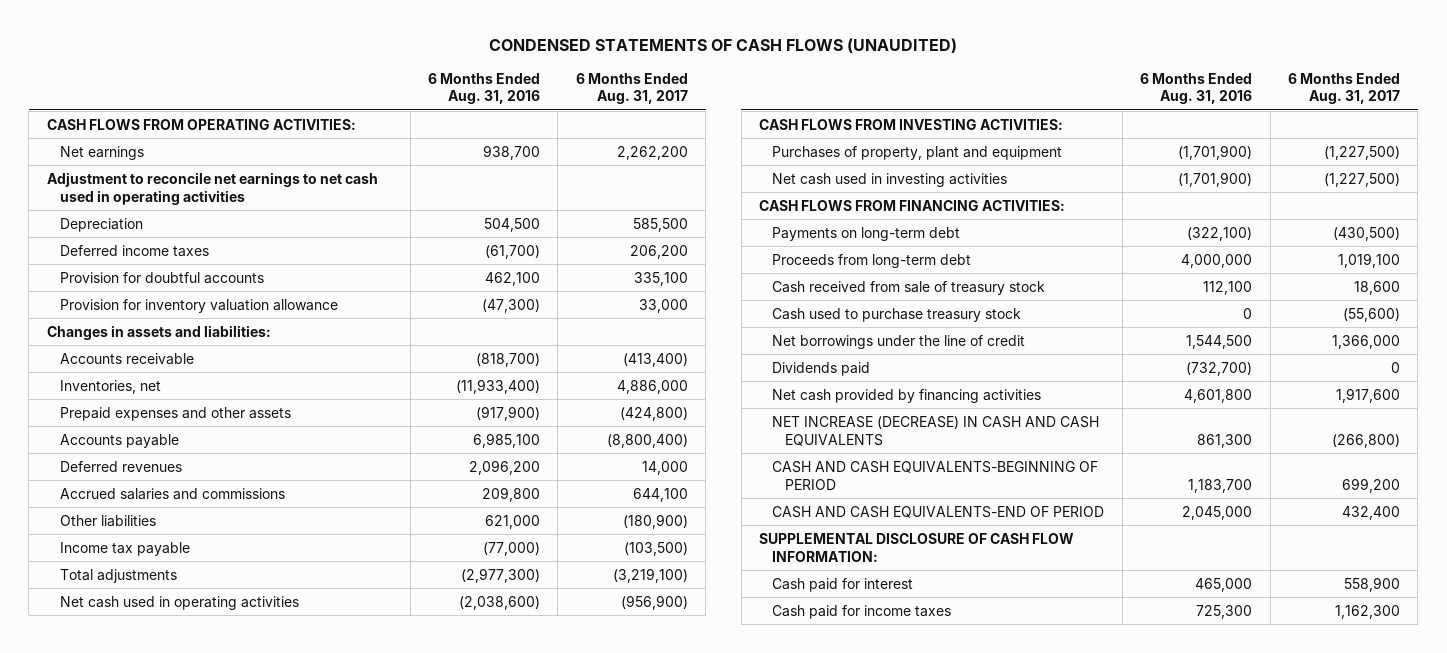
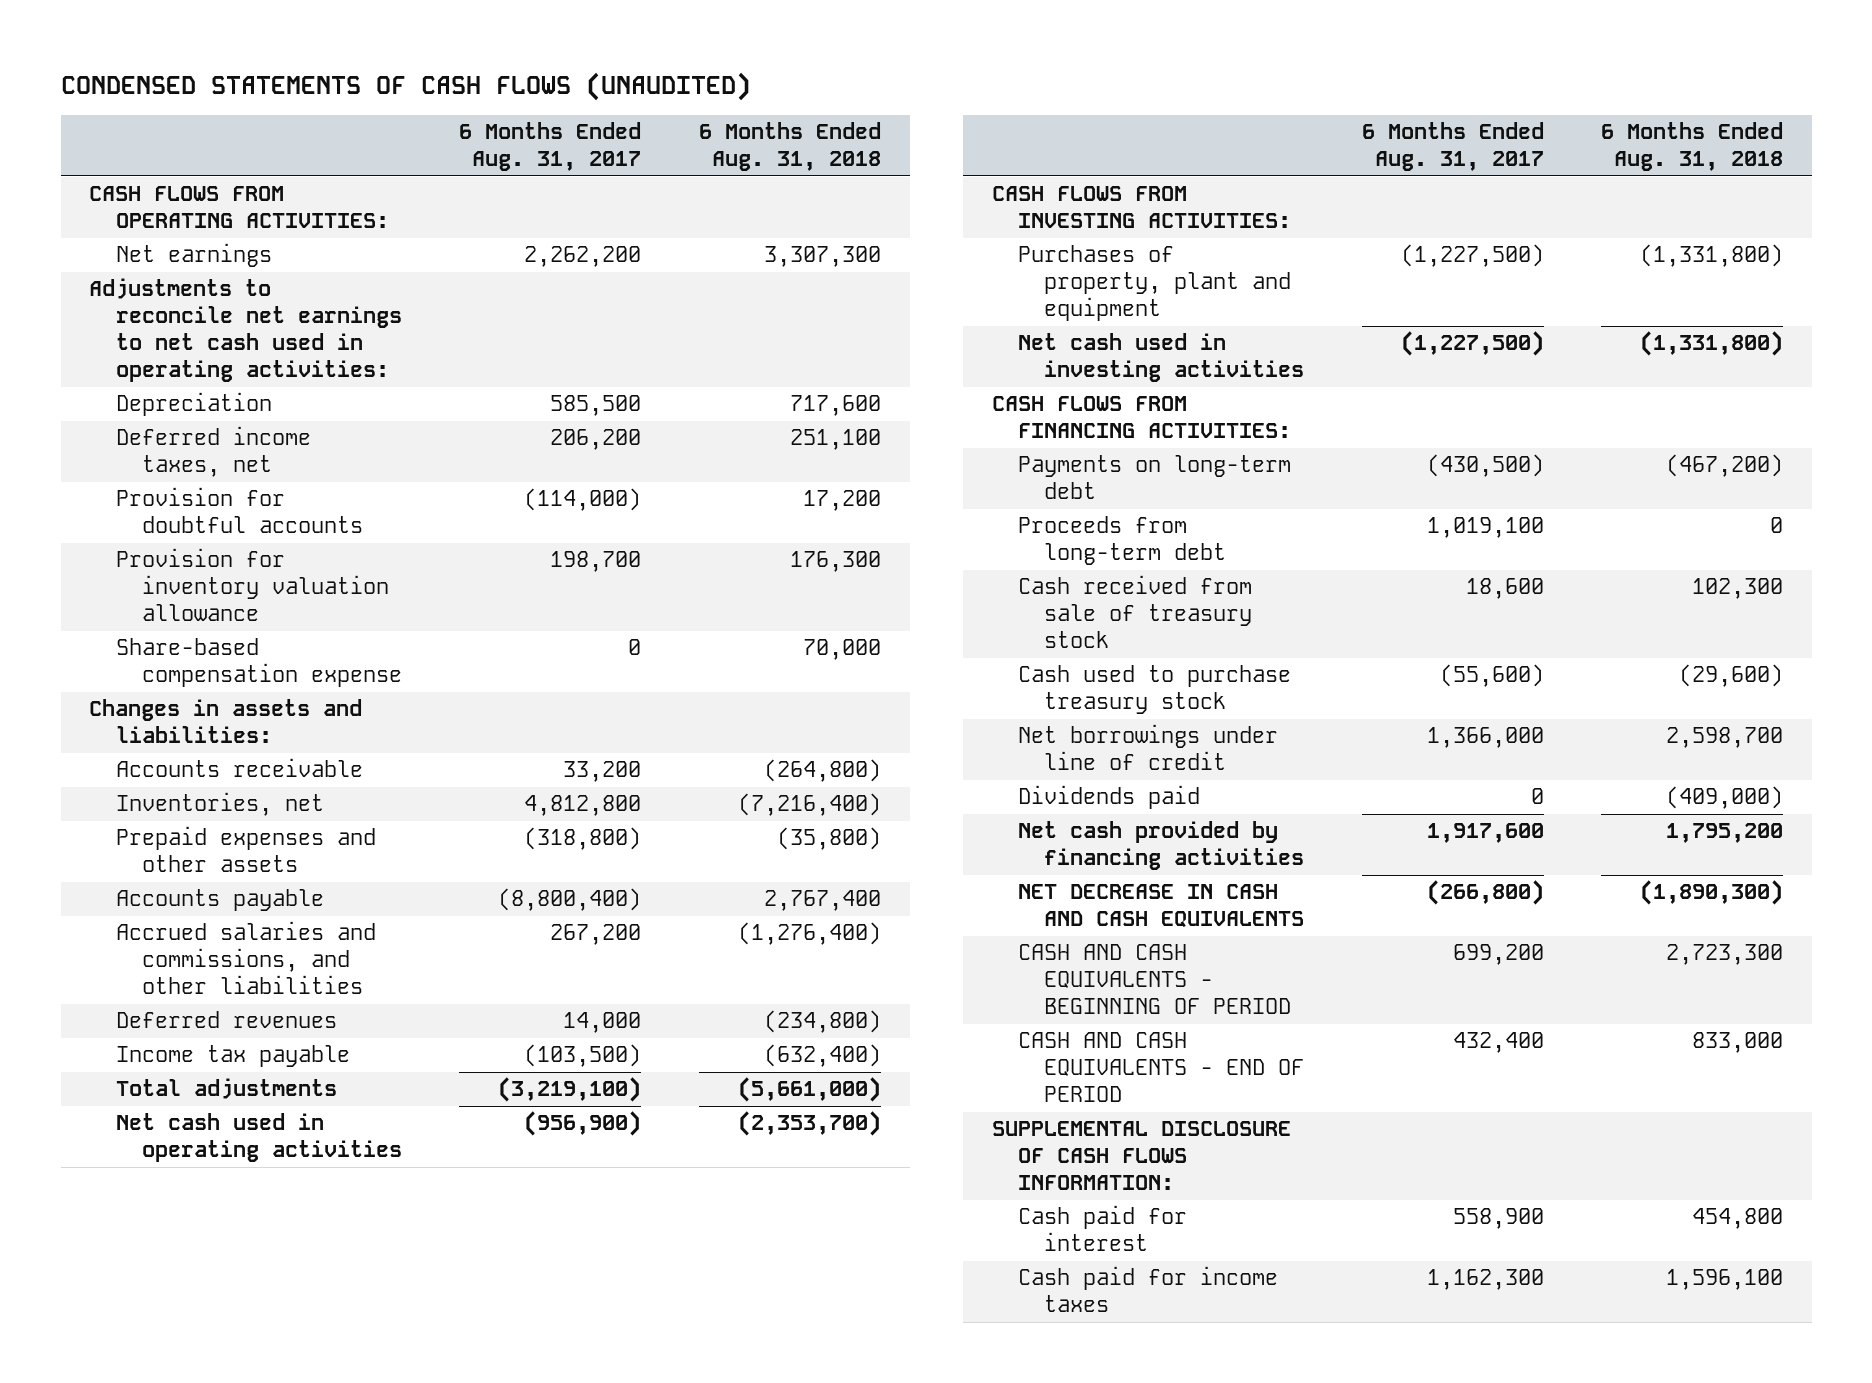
[427,72,540,105] 6 Months Ended Aug. 31, 2016 -> none
none -> [698,122,881,172] 6 Months Ended Aug. 31, 2018
[46,171,378,205] Adjustment to reconcile net earnings to net cash used in operating activities -> [89,278,402,383] Adjustments to reconcile net earnings to net cash used in operating activities:
[60,244,210,257] Deferred income taxes -> [115,426,311,478] Deferred income taxes, net
[633,271,688,286] 335,100 -> [524,488,642,512] (114,000)
[638,298,688,313] 33,000 -> [550,551,642,573] 198,700
none -> [115,638,402,688] Share-based compensation expense
[622,352,688,367] (413,400) -> [563,761,642,783] 33,200
[616,379,688,394] 4,886,000 -> [524,795,642,817] 4,812,800
[619,406,688,421] (424,800) -> [524,827,642,851] (318,800)
none -> [115,921,376,995] Accrued salaries and commissions, and other liabilities
[60,487,286,500] Accrued salaries and commissions -> none
[60,514,157,527] Other liabilities -> none
[772,334,1026,349] Net borrowings under the line of credit -> [1018,724,1279,771] Net borrowings under line of credit
[772,415,1100,446] NET INCREASE (DECREASE) IN CASH AND CASH EQUIVALENTS -> [1018,884,1305,929] NET DECREASE IN CASH AND CASH EQUIVALENTS
[772,460,1099,490] CASH AND CASH EQUIVALENTS-BEGINNING OF PERIOD -> [1018,944,1292,1015] CASH AND CASH EQUIVALENTS - BEGINNING OF PERIOD
[772,505,1105,518] CASH AND CASH EQUIVALENTS-END OF PERIOD -> [1018,1032,1305,1103] CASH AND CASH EQUIVALENTS - END OF PERIOD
[758,532,1074,562] SUPPLEMENTAL DISCLOSURE OF CASH FLOW INFORMATION: -> [991,1121,1291,1191] SUPPLEMENTAL DISCLOSURE OF CASH FLOWS INFORMATION:

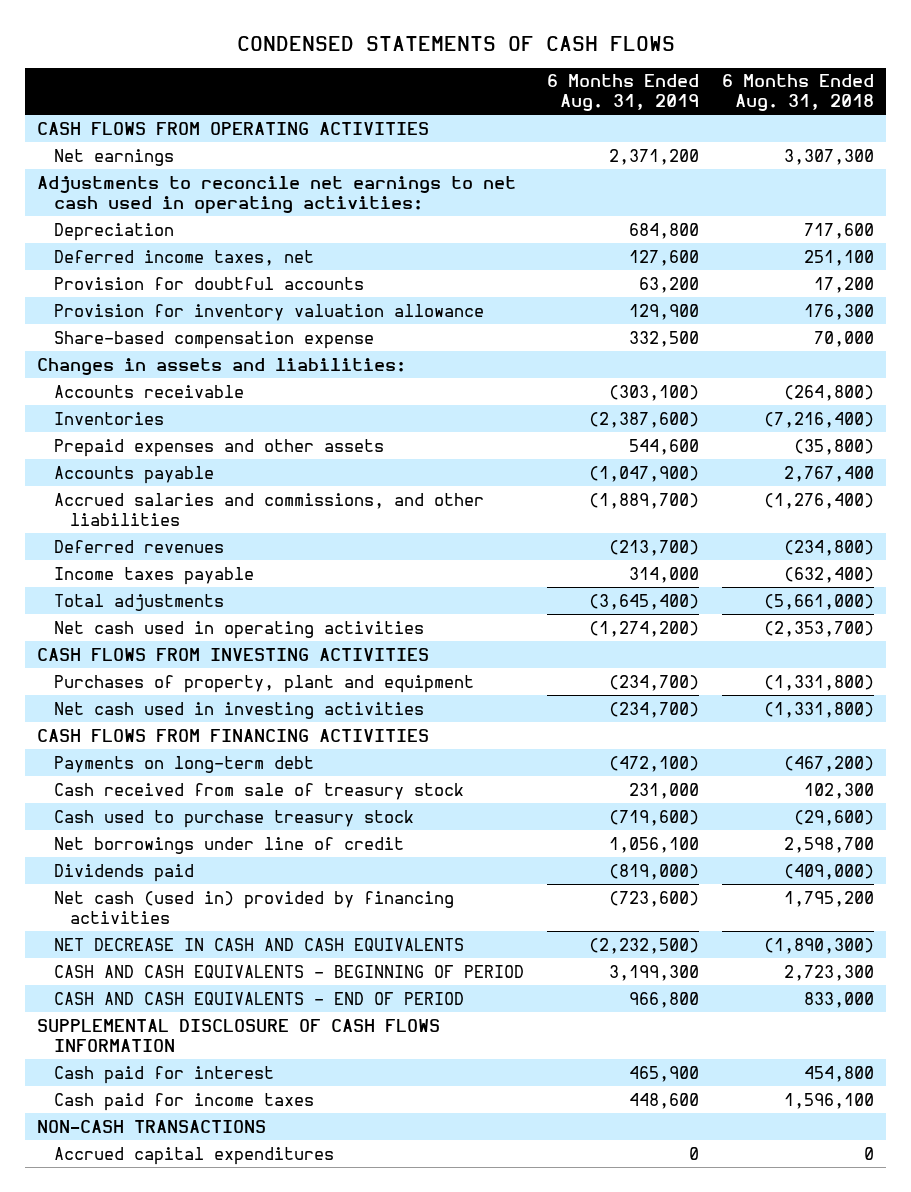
[60,71,751,101] CONDENSED STATEMENTS OF CASH FLOWS (UNAUDITED) -> [236,36,675,52] CONDENSED STATEMENTS OF CASH FLOWS
[459,122,642,172] 6 Months Ended Aug. 31, 2017 -> none
none -> [546,74,699,112] 6 Months Ended Aug. 31, 2019
[89,186,389,229] CASH FLOWS FROM OPERATING ACTIVITIES: -> [37,121,430,135] CASH FLOWS FROM OPERATING ACTIVITIES
[115,792,324,817] Inventories, net -> [53,411,164,425] Inventories
[115,1045,350,1068] Income tax payable -> [53,566,254,585] Income taxes payable
[991,186,1292,229] CASH FLOWS FROM INVESTING ACTIVITIES: -> [37,647,430,661] CASH FLOWS FROM INVESTING ACTIVITIES
[991,396,1292,439] CASH FLOWS FROM FINANCING ACTIVITIES: -> [37,728,430,742] CASH FLOWS FROM FINANCING ACTIVITIES
[1018,516,1227,566] Proceeds from long-term debt -> none
[1018,821,1305,871] Net cash provided by financing activities -> [53,890,454,924] Net cash (used in) provided by financing activities
[991,1121,1291,1191] SUPPLEMENTAL DISCLOSURE OF CASH FLOWS INFORMATION: -> [37,1018,441,1052] SUPPLEMENTAL DISCLOSURE OF CASH FLOWS INFORMATION
none -> [37,1119,267,1133] NON-CASH TRANSACTIONS
none -> [53,1146,334,1165] Accrued capital expenditures

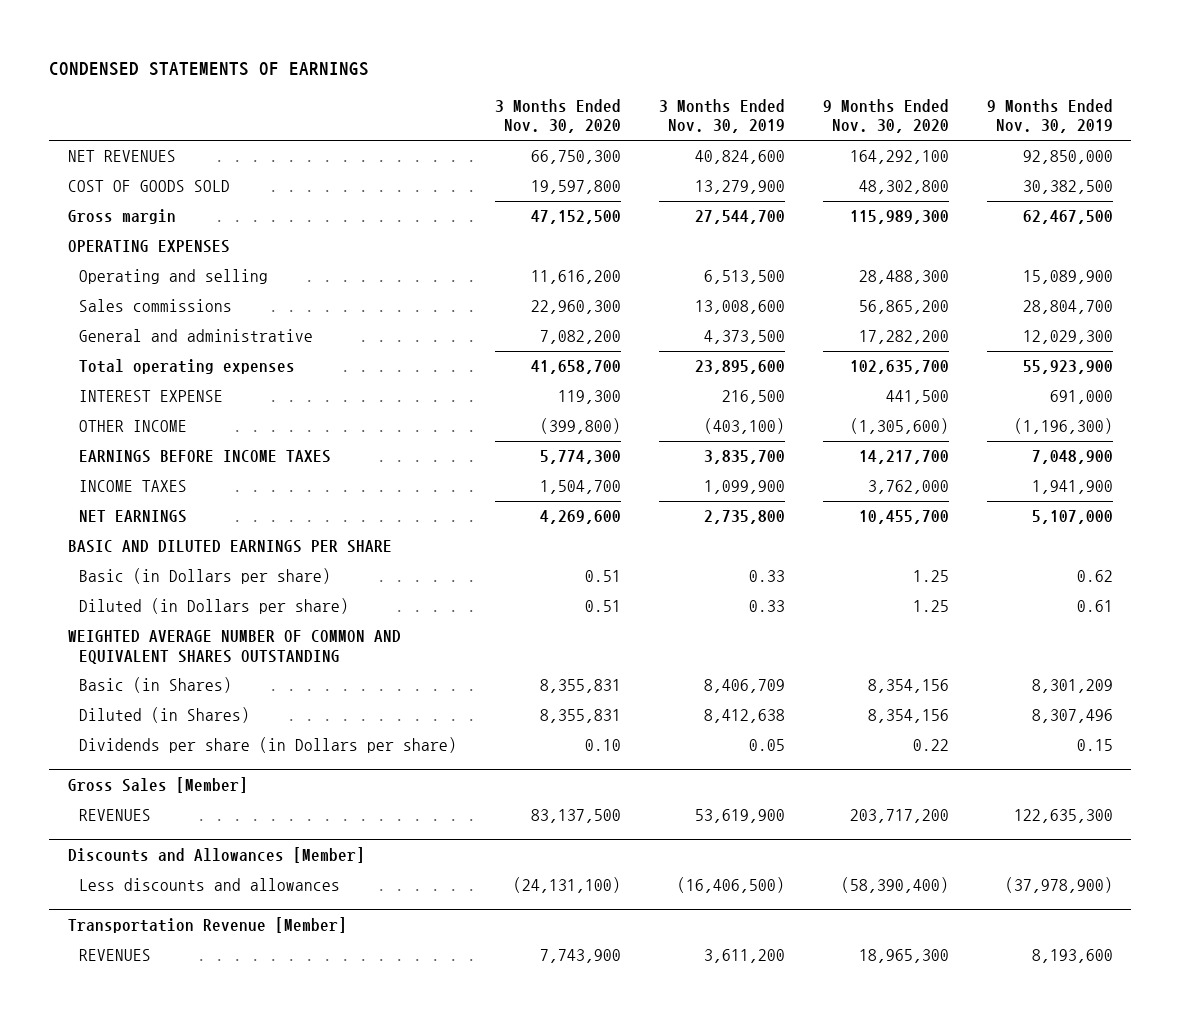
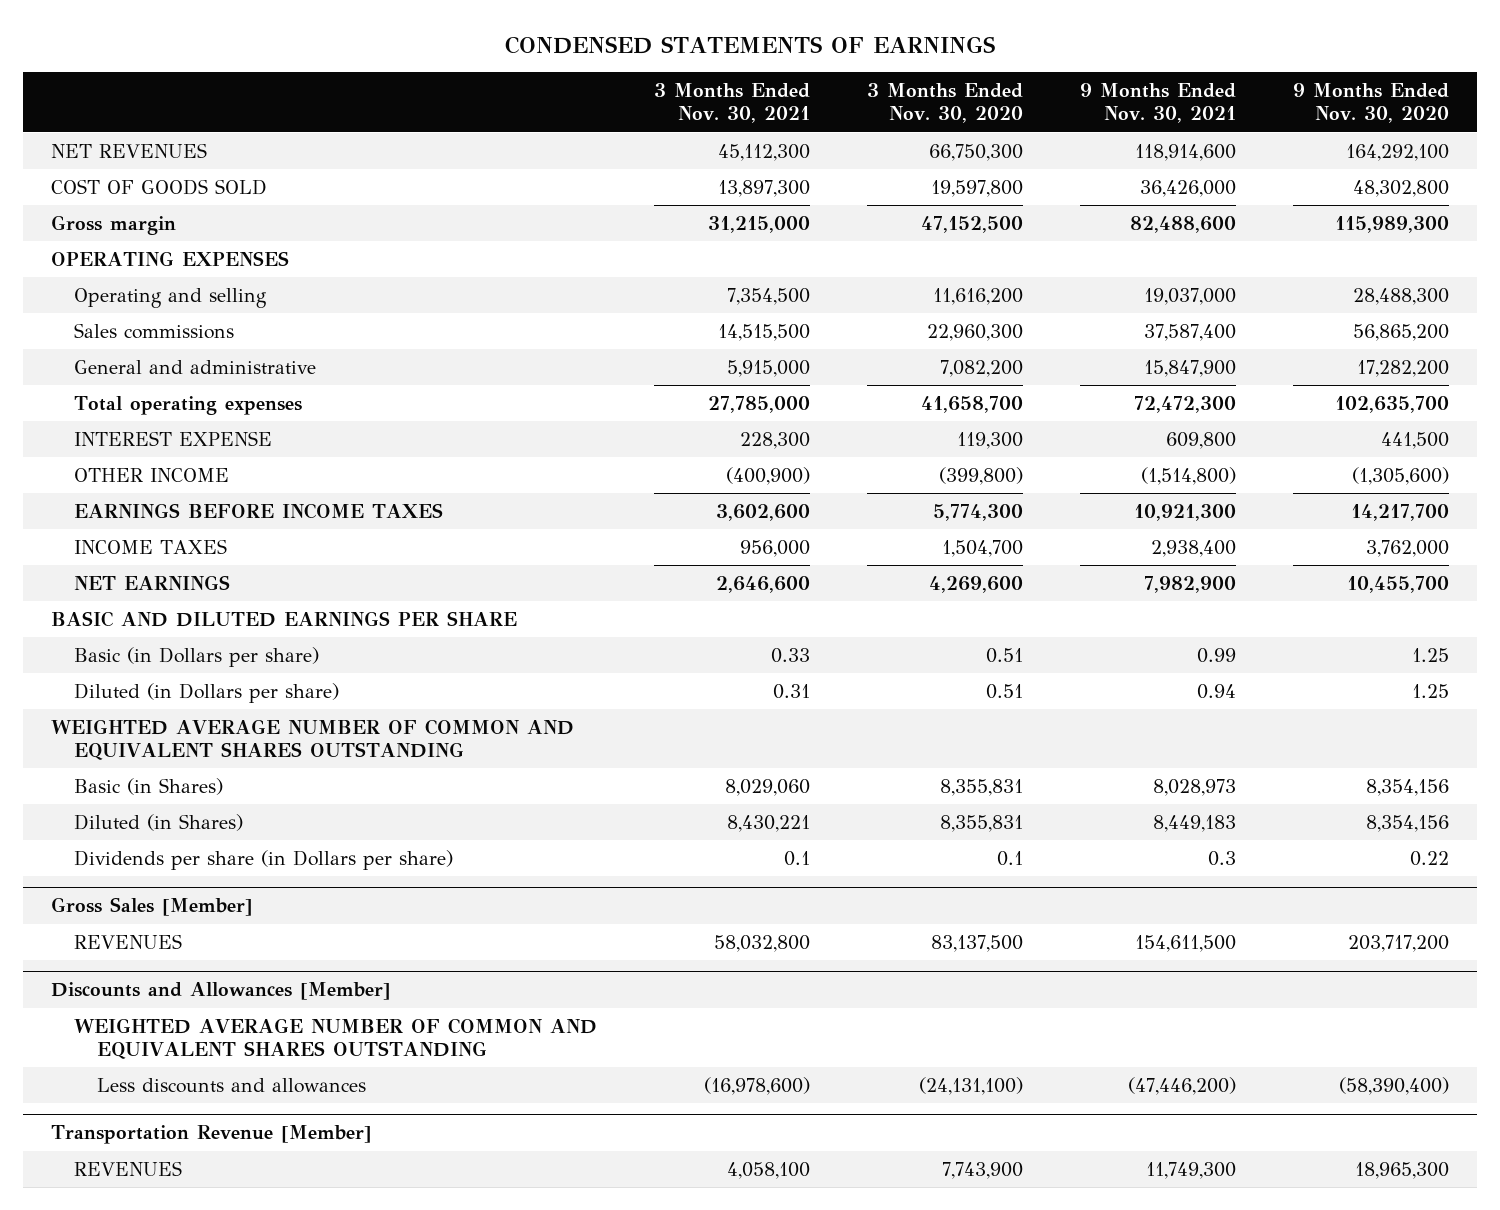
[658,98,785,134] 3 Months Ended Nov. 30, 2019 -> none
[986,98,1113,134] 9 Months Ended Nov. 30, 2019 -> none
none -> [653,83,810,124] 3 Months Ended Nov. 30, 2021
none -> [1079,83,1236,124] 9 Months Ended Nov. 30, 2021
[585,739,622,752] 0.10 -> [996,850,1023,866] 0.1
none -> [74,1017,598,1059] WEIGHTED AVERAGE NUMBER OF COMMON AND EQUIVALENT SHARES OUTSTANDING

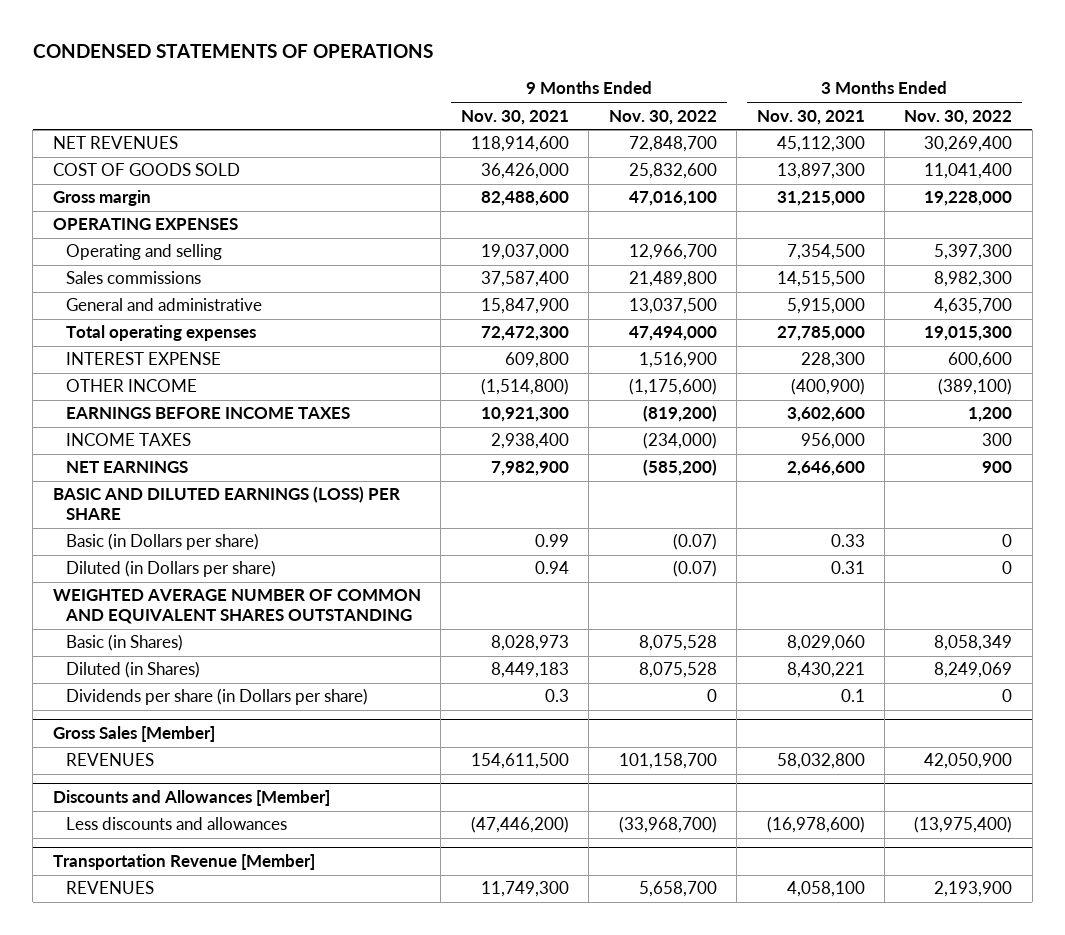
[505,36,996,55] CONDENSED STATEMENTS OF EARNINGS -> [32,44,433,59] CONDENSED STATEMENTS OF OPERATIONS
[866,83,1023,124] 3 Months Ended Nov. 30, 2020 -> none
[1292,83,1449,124] 9 Months Ended Nov. 30, 2020 -> none
none -> [608,109,717,125] Nov. 30, 2022
none -> [904,109,1013,125] Nov. 30, 2022
[51,610,518,627] BASIC AND DILUTED EARNINGS PER SHARE -> [52,486,400,521] BASIC AND DILUTED EARNINGS (LOSS) PER SHARE
[74,1017,598,1059] WEIGHTED AVERAGE NUMBER OF COMMON AND EQUIVALENT SHARES OUTSTANDING -> none

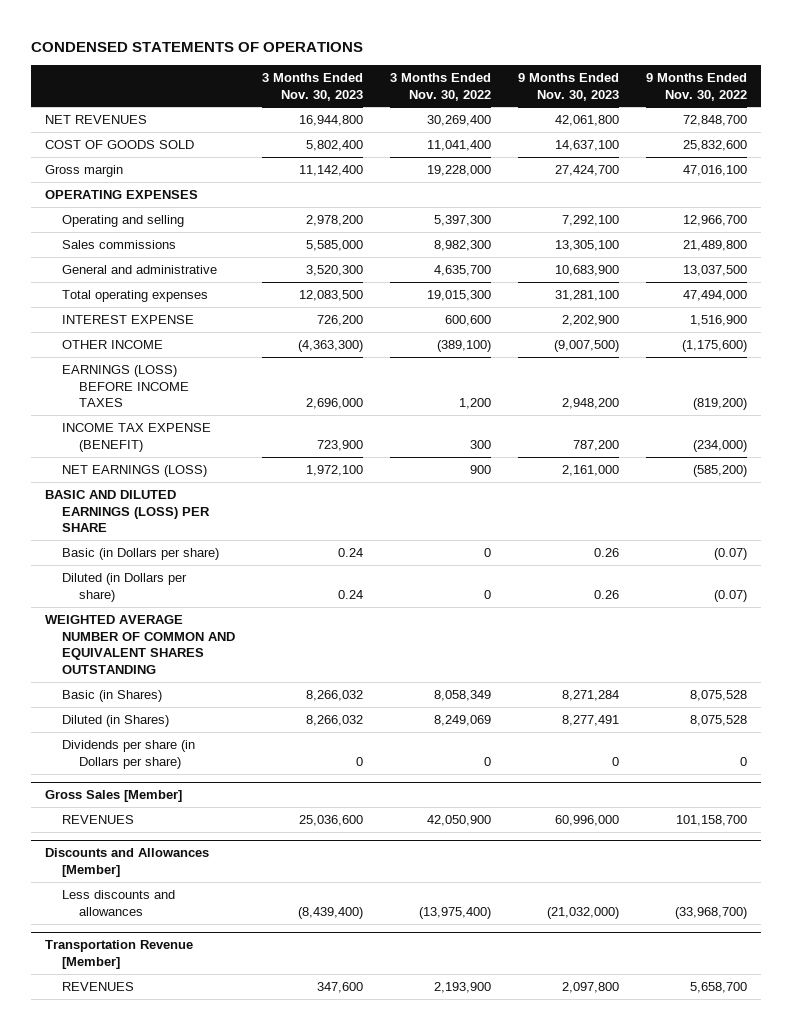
[460,109,569,125] Nov. 30, 2021 -> none
[756,109,865,125] Nov. 30, 2021 -> none
none -> [261,72,363,101] 3 Months Ended Nov. 30, 2023
none -> [517,72,619,101] 9 Months Ended Nov. 30, 2023
[66,407,351,420] EARNINGS BEFORE INCOME TAXES -> [61,364,189,408] EARNINGS (LOSS) BEFORE INCOME TAXES
[66,433,192,447] INCOME TAXES -> [61,422,211,452] INCOME TAX EXPENSE (BENEFIT)
[66,461,189,474] NET EARNINGS -> [61,464,207,477] NET EARNINGS (LOSS)

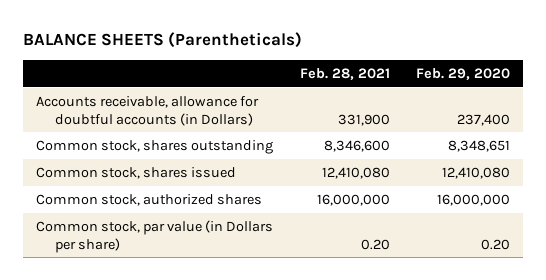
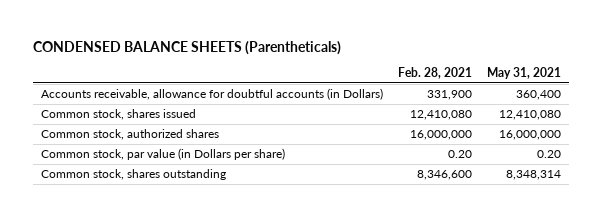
[22,32,302,49] BALANCE SHEETS (Parentheticals) -> [33,40,342,55] CONDENSED BALANCE SHEETS (Parentheticals)
[416,68,511,81] Feb. 29, 2020 -> none
none -> [487,67,562,80] May 31, 2021
[35,139,273,154] Common stock, shares outstanding -> [40,169,226,181] Common stock, shares outstanding

